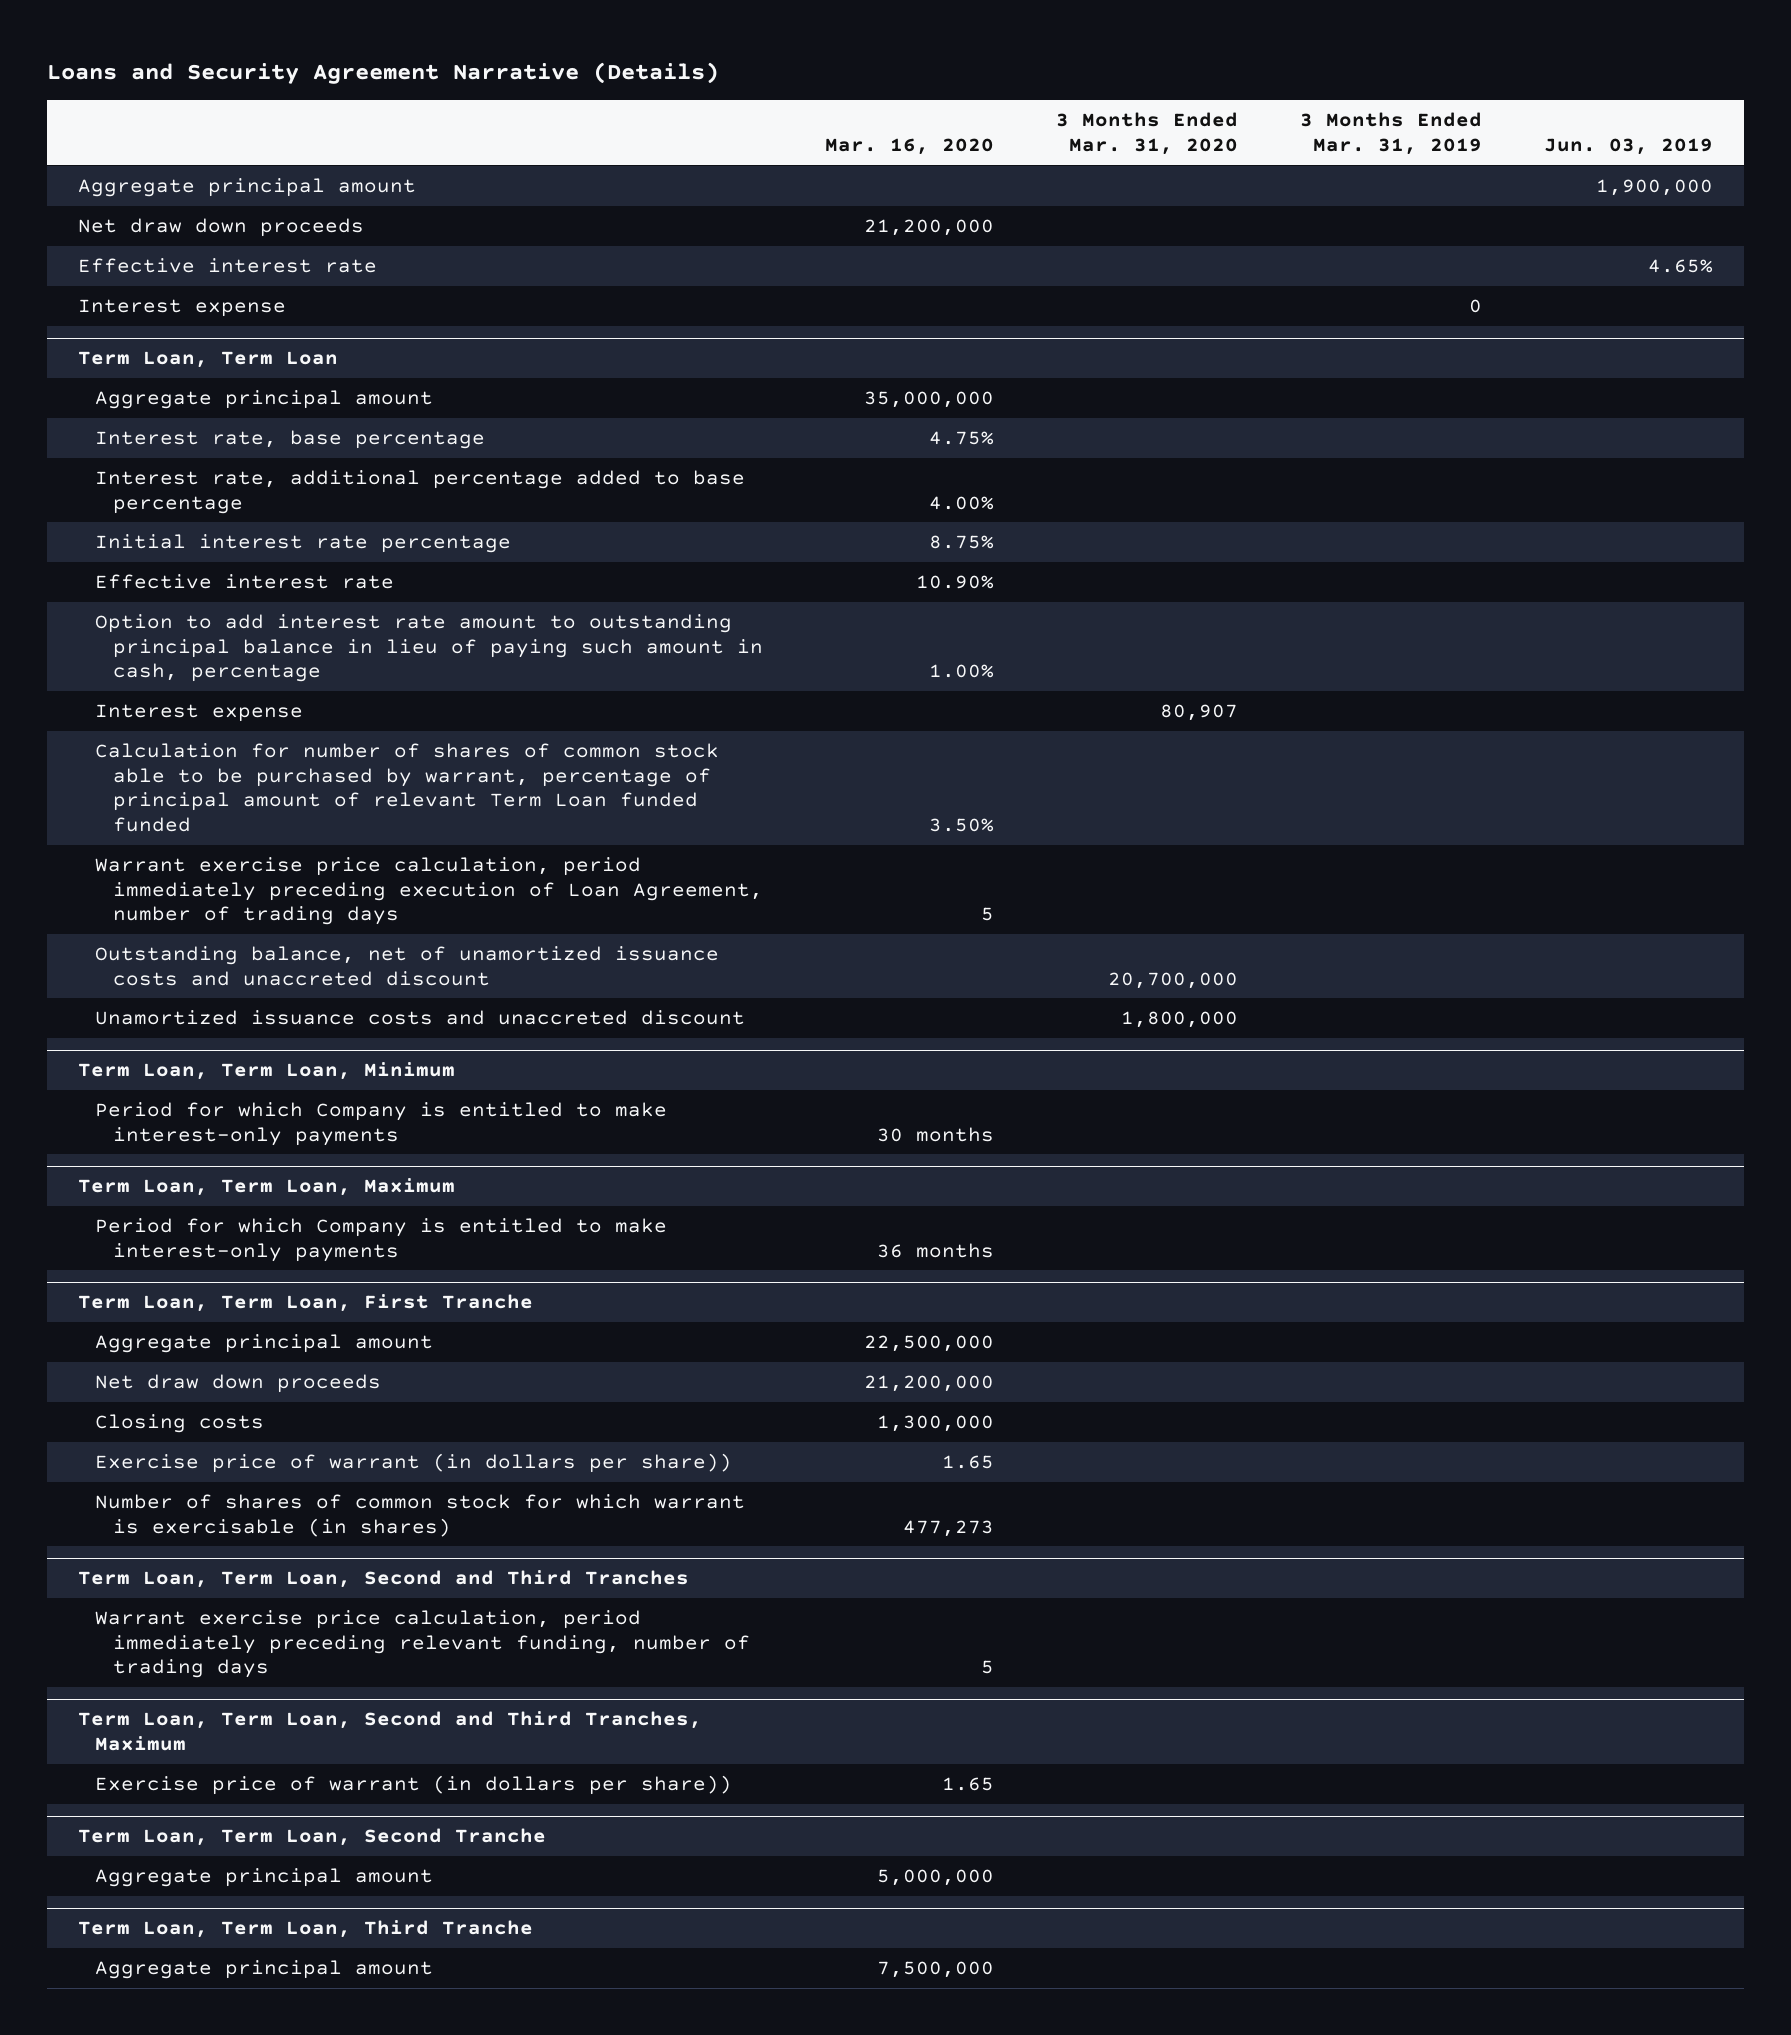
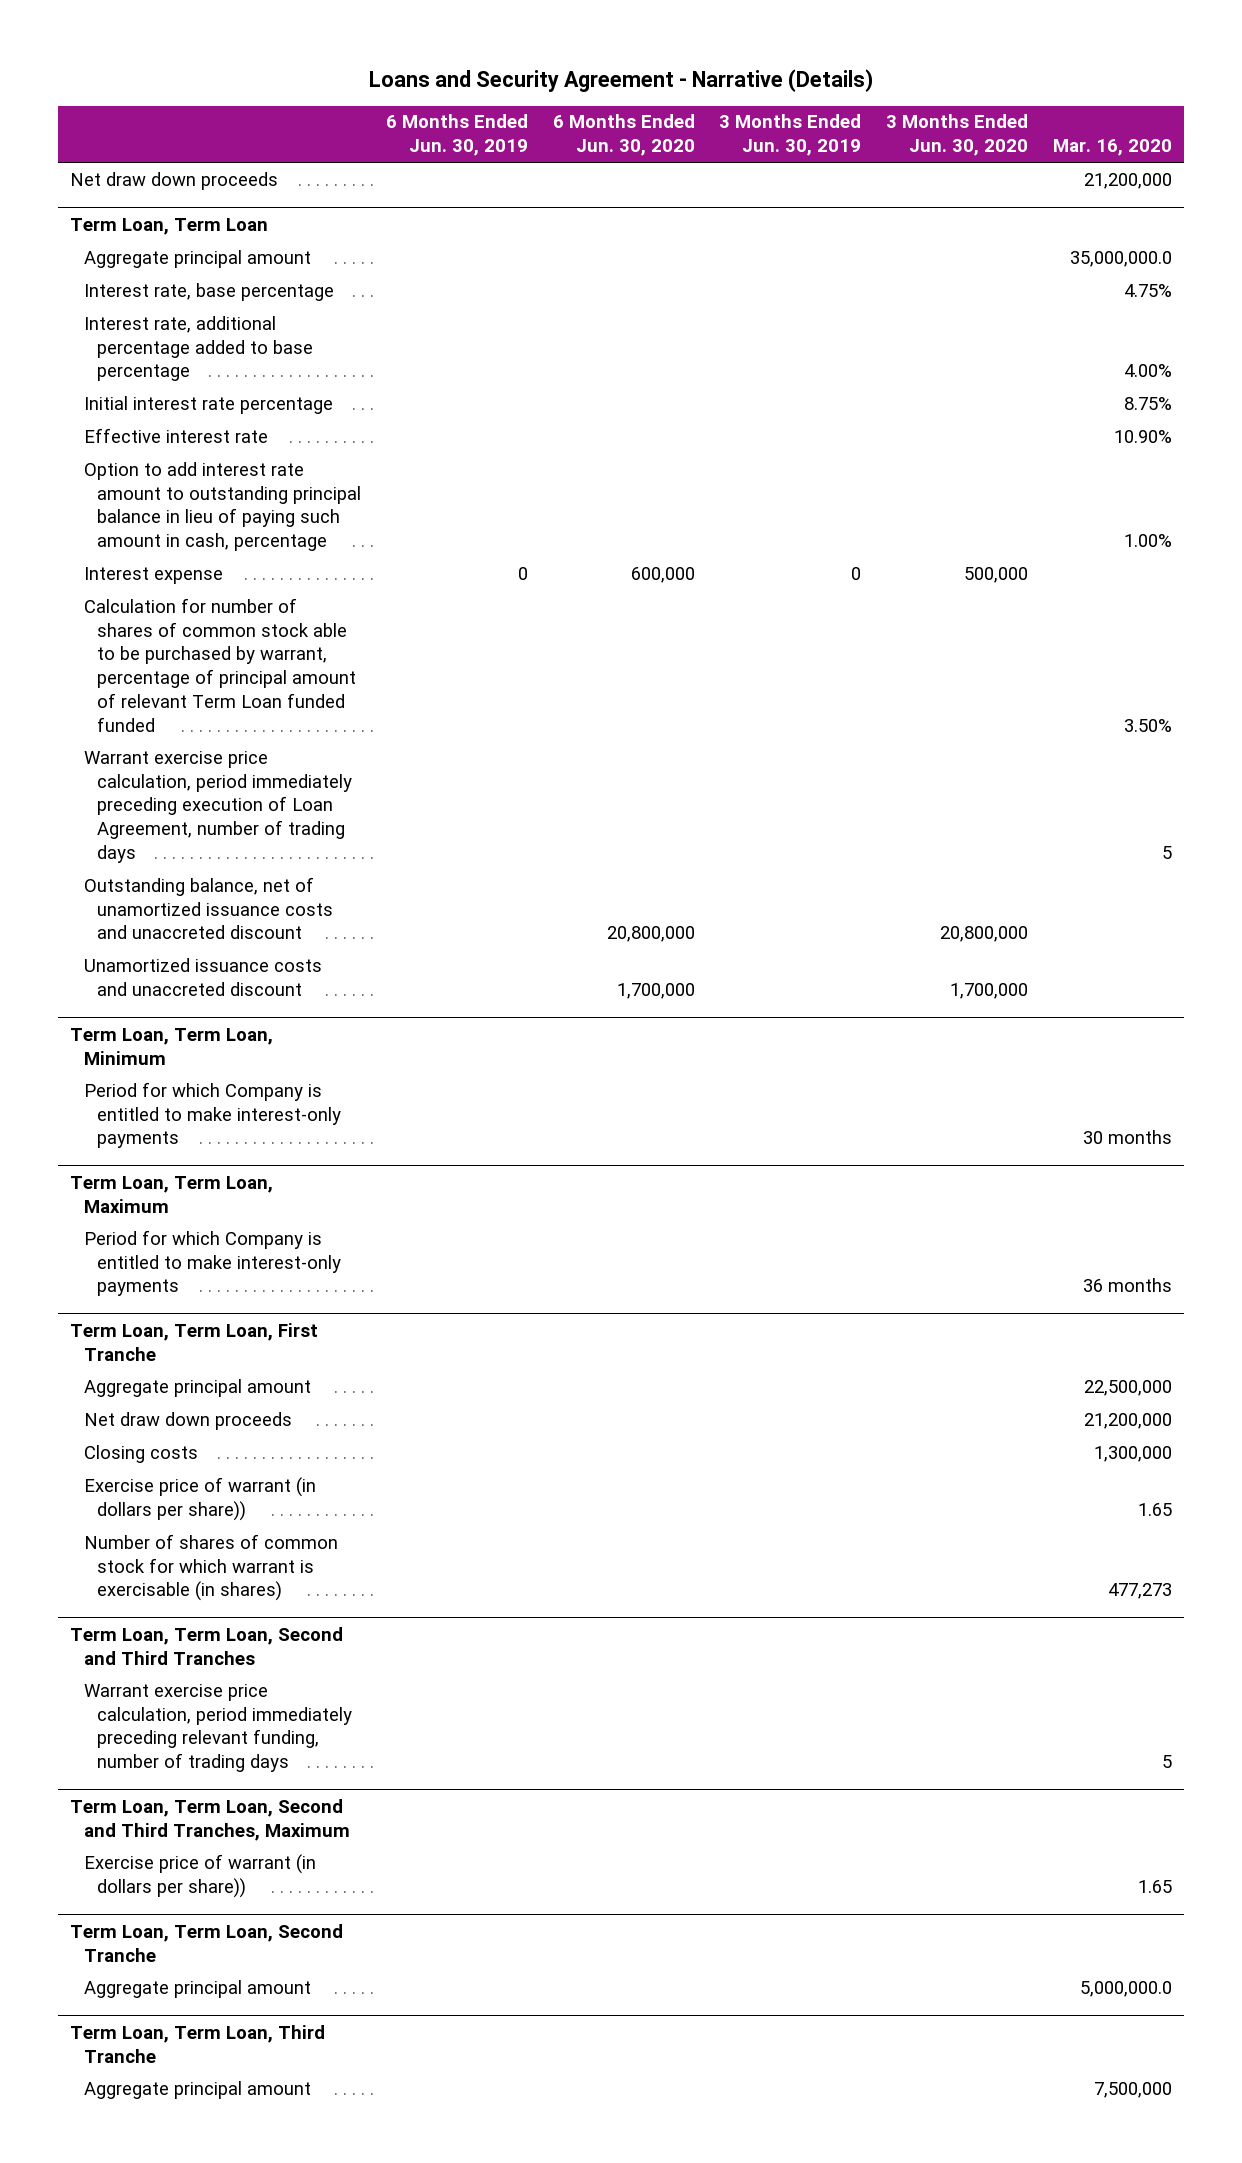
[46,62,719,85] Loans and Security Agreement Narrative (Details) -> [369,68,874,92] Loans and Security Agreement - Narrative (Details)
[1056,112,1239,156] 3 Months Ended Mar. 31, 2020 -> none
[1300,112,1483,156] 3 Months Ended Mar. 31, 2019 -> none
[1544,138,1714,156] Jun. 03, 2019 -> none
none -> [386,114,529,157] 6 Months Ended Jun. 30, 2019
none -> [552,114,695,157] 6 Months Ended Jun. 30, 2020
none -> [719,114,862,157] 3 Months Ended Jun. 30, 2019
none -> [886,114,1029,157] 3 Months Ended Jun. 30, 2020
[77,178,416,198] Aggregate principal amount -> none
[77,258,377,274] Effective interest rate -> none
[77,299,286,318] Interest expense -> none
[864,391,995,409] 35,000,000 -> [1069,250,1172,267] 35,000,000.0
[877,1869,995,1887] 5,000,000 -> [1079,1980,1172,1997] 5,000,000.0

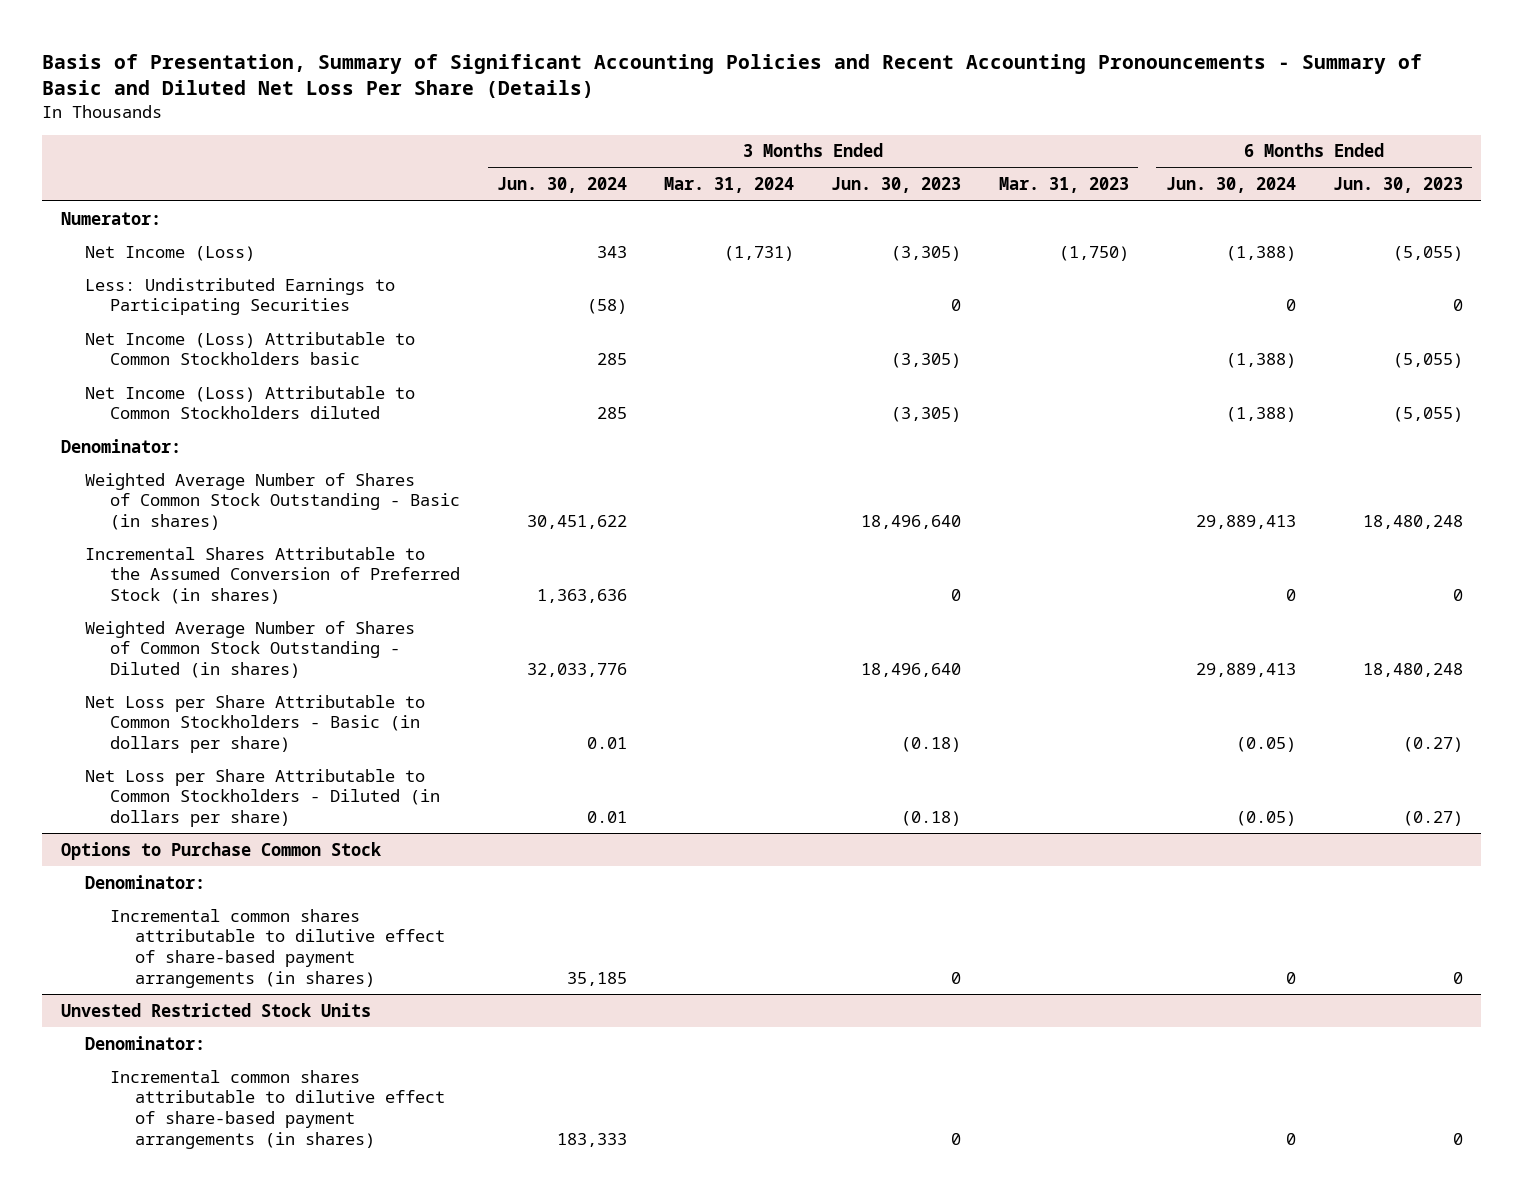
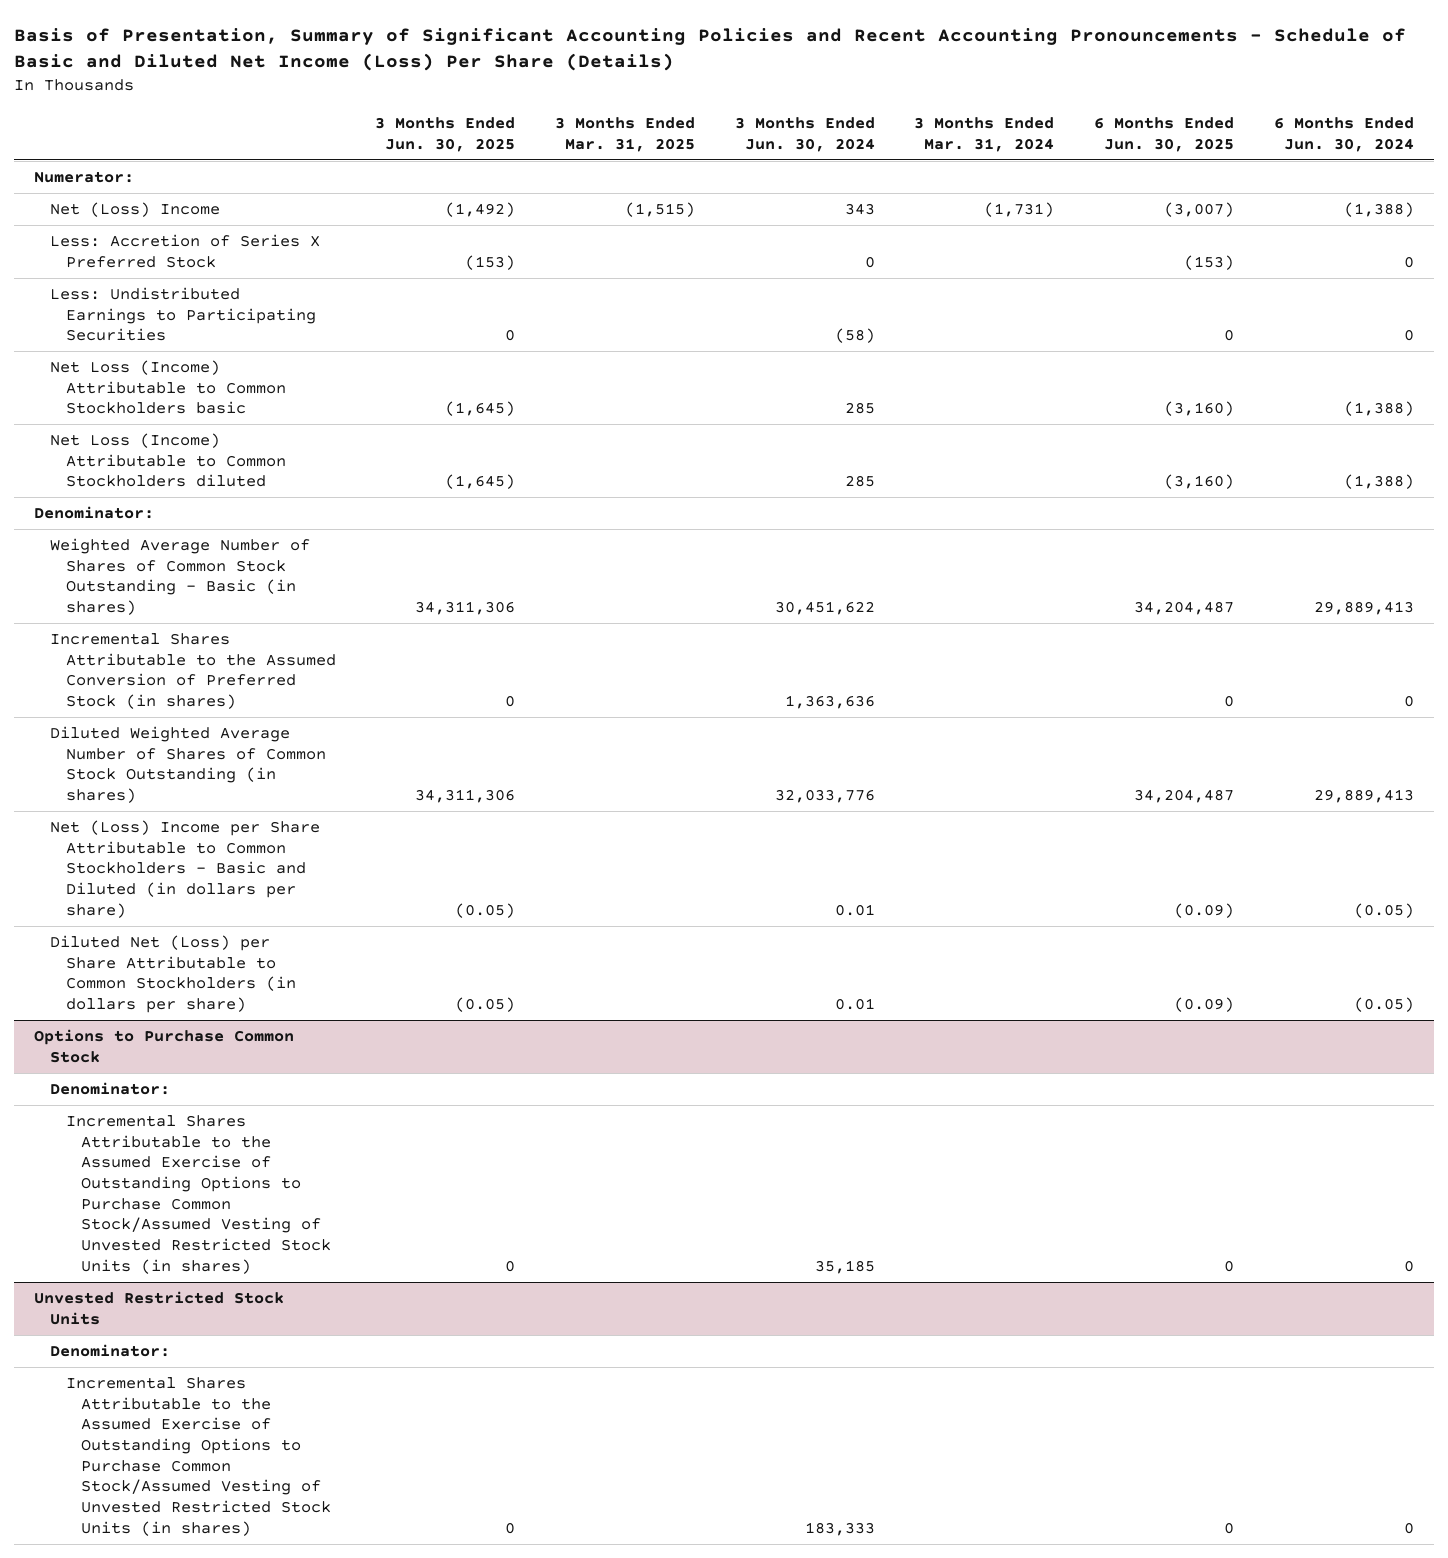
[42,53,1423,99] Basis of Presentation, Summary of Significant Accounting Policies and Recent Accounting Pronouncements - Summary of Basic and Diluted Net Loss Per Share (Details) -> [14,27,1407,72] Basis of Presentation, Summary of Significant Accounting Policies and Recent Accounting Pronouncements - Schedule of Basic and Diluted Net Income (Loss) Per Share (Details)
[831,177,962,194] Jun. 30, 2023 -> none
[998,177,1129,194] Mar. 31, 2023 -> none
[1332,177,1463,194] Jun. 30, 2023 -> none
none -> [375,117,516,152] 3 Months Ended Jun. 30, 2025
none -> [554,117,695,152] 3 Months Ended Mar. 31, 2025
none -> [1094,117,1235,152] 6 Months Ended Jun. 30, 2025
[85,245,256,261] Net Income (Loss) -> [49,201,220,217] Net (Loss) Income
none -> [49,233,320,268] Less: Accretion of Series X Preferred Stock
[85,331,416,366] Net Income (Loss) Attributable to Common Stockholders basic -> [49,359,286,415] Net Loss (Income) Attributable to Common Stockholders basic
[85,385,416,420] Net Income (Loss) Attributable to Common Stockholders diluted -> [49,432,286,488] Net Loss (Income) Attributable to Common Stockholders diluted
[85,620,416,679] Weighted Average Number of Shares of Common Stock Outstanding - Diluted (in shares) -> [49,725,326,804] Diluted Weighted Average Number of Shares of Common Stock Outstanding (in shares)
[85,694,426,754] Net Loss per Share Attributable to Common Stockholders - Basic (in dollars per share) -> [49,819,320,918] Net (Loss) Income per Share Attributable to Common Stockholders - Basic and Diluted (in dollars per share)
[85,768,440,828] Net Loss per Share Attributable to Common Stockholders - Diluted (in dollars per share) -> [49,934,296,1014] Diluted Net (Loss) per Share Attributable to Common Stockholders (in dollars per share)
[109,908,445,988] Incremental common shares attributable to dilutive effect of share-based payment arrangements (in shares) -> [65,1114,332,1274] Incremental Shares Attributable to the Assumed Exercise of Outstanding Options to Purchase Common Stock/Assumed Vesting of Unvested Restricted Stock Units (in shares)
[109,1069,445,1149] Incremental common shares attributable to dilutive effect of share-based payment arrangements (in shares) -> [65,1376,332,1536] Incremental Shares Attributable to the Assumed Exercise of Outstanding Options to Purchase Common Stock/Assumed Vesting of Unvested Restricted Stock Units (in shares)

